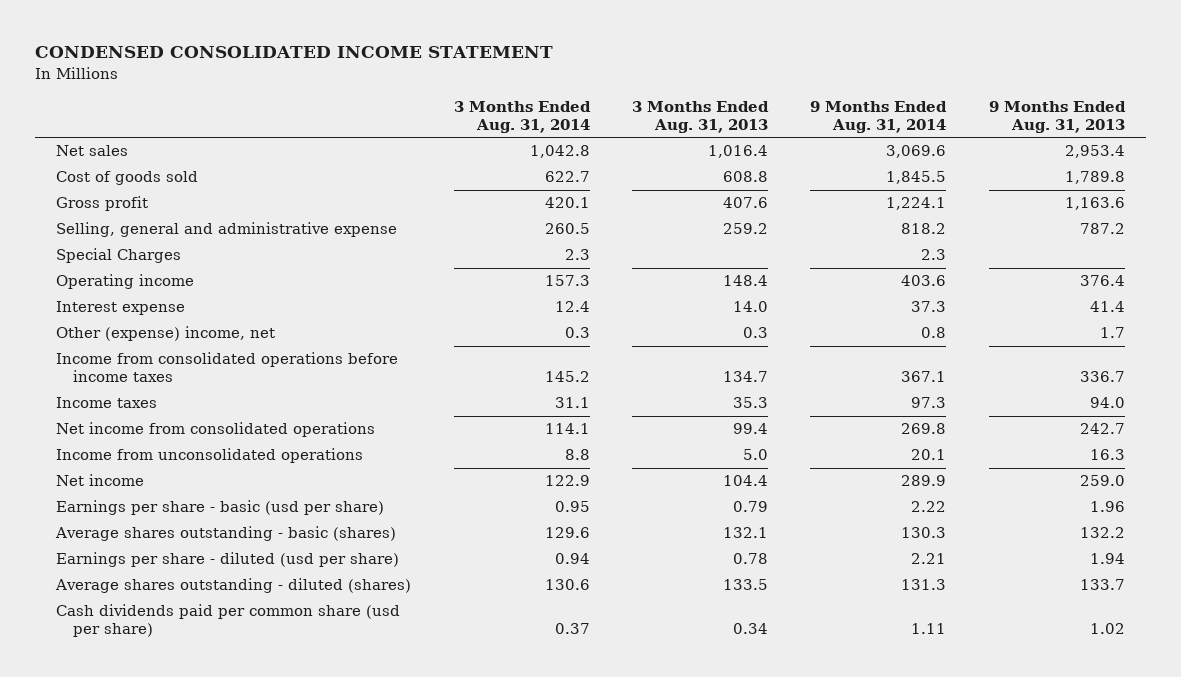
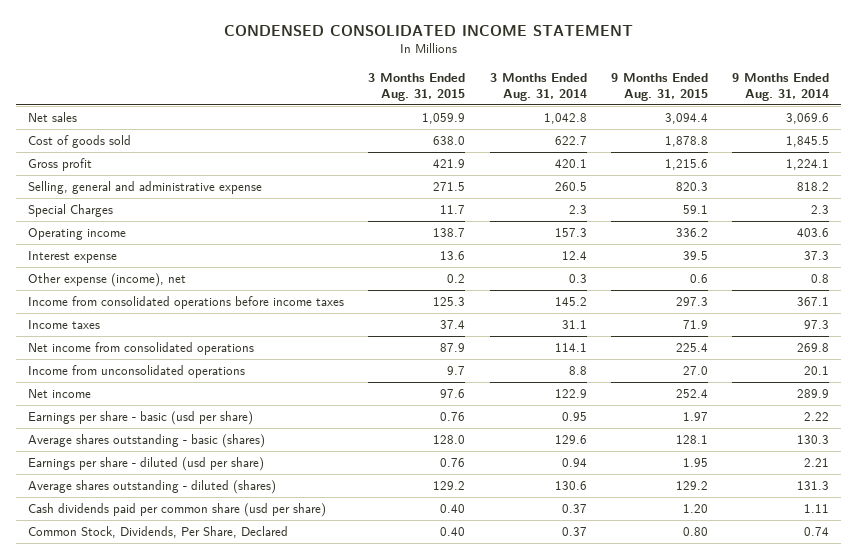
[632,100,770,133] 3 Months Ended Aug. 31, 2013 -> none
[988,100,1126,133] 9 Months Ended Aug. 31, 2013 -> none
none -> [368,73,466,101] 3 Months Ended Aug. 31, 2015
none -> [611,73,709,101] 9 Months Ended Aug. 31, 2015
[56,326,276,342] Other (expense) income, net -> [28,273,187,288] Other expense (income), net
none -> [28,526,289,539] Common Stock, Dividends, Per Share, Declared

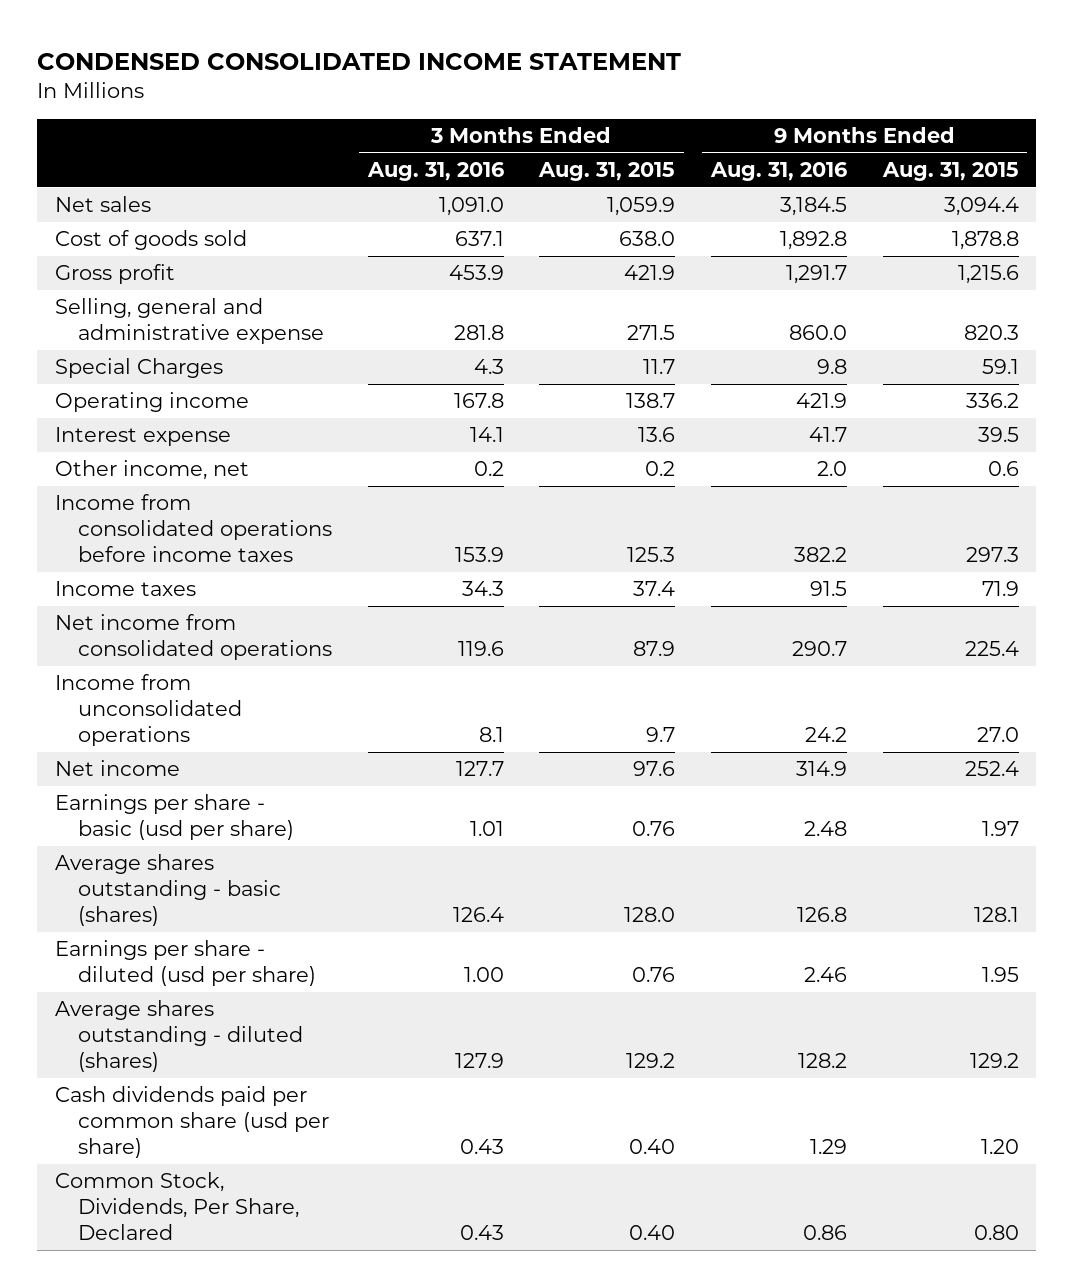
[489,73,587,101] 3 Months Ended Aug. 31, 2014 -> none
[732,73,830,101] 9 Months Ended Aug. 31, 2014 -> none
none -> [366,162,504,182] Aug. 31, 2016
none -> [709,162,847,182] Aug. 31, 2016
[28,273,187,288] Other expense (income), net -> [54,460,249,481] Other income, net

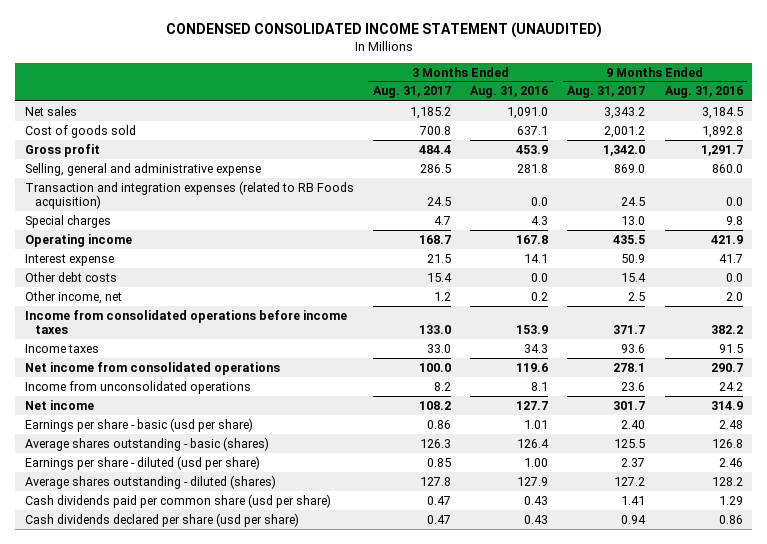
[36,52,681,70] CONDENSED CONSOLIDATED INCOME STATEMENT -> [165,22,602,39] CONDENSED CONSOLIDATED INCOME STATEMENT (UNAUDITED)
[538,162,676,182] Aug. 31, 2015 -> none
[881,162,1019,182] Aug. 31, 2015 -> none
none -> [372,86,451,99] Aug. 31, 2017
none -> [567,86,646,99] Aug. 31, 2017
none -> [24,180,354,210] Transaction and integration expenses (related to RB Foods acquisition)
[54,358,223,379] Special Charges -> [24,214,111,228] Special charges
none -> [24,271,117,282] Other debt costs
[54,1172,300,1241] Common Stock, Dividends, Per Share, Declared -> [24,512,299,527] Cash dividends declared per share (usd per share)

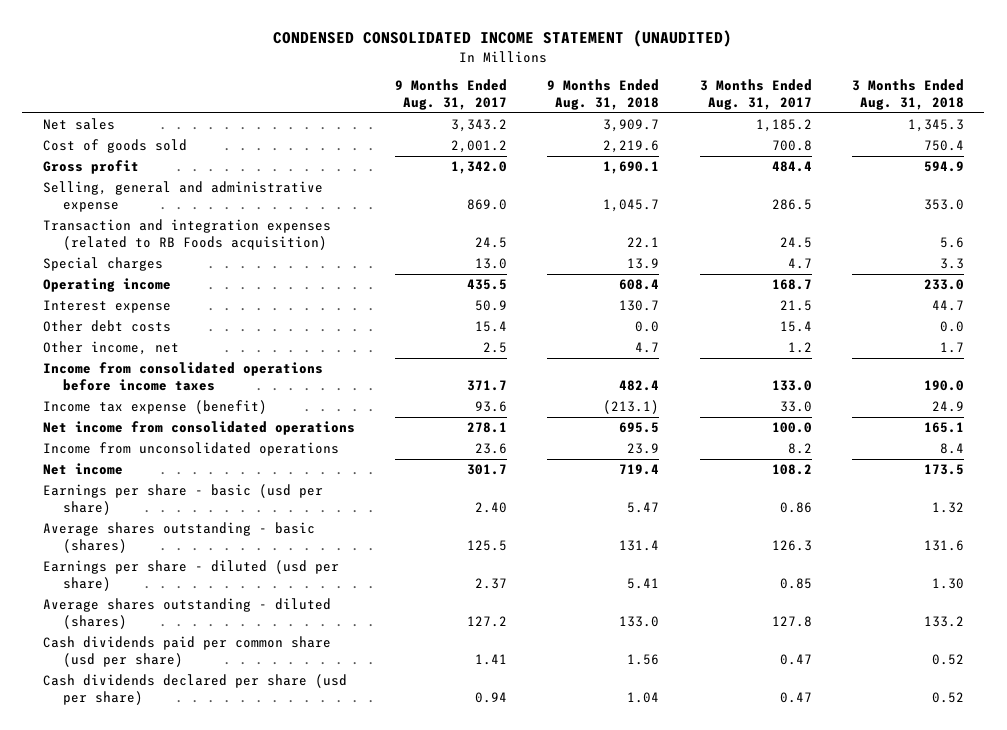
[470,86,549,99] Aug. 31, 2016 -> none
[664,86,743,99] Aug. 31, 2016 -> none
none -> [547,79,660,111] 9 Months Ended Aug. 31, 2018
none -> [852,79,965,111] 3 Months Ended Aug. 31, 2018
[24,343,99,353] Income taxes -> [42,400,267,415] Income tax expense (benefit)

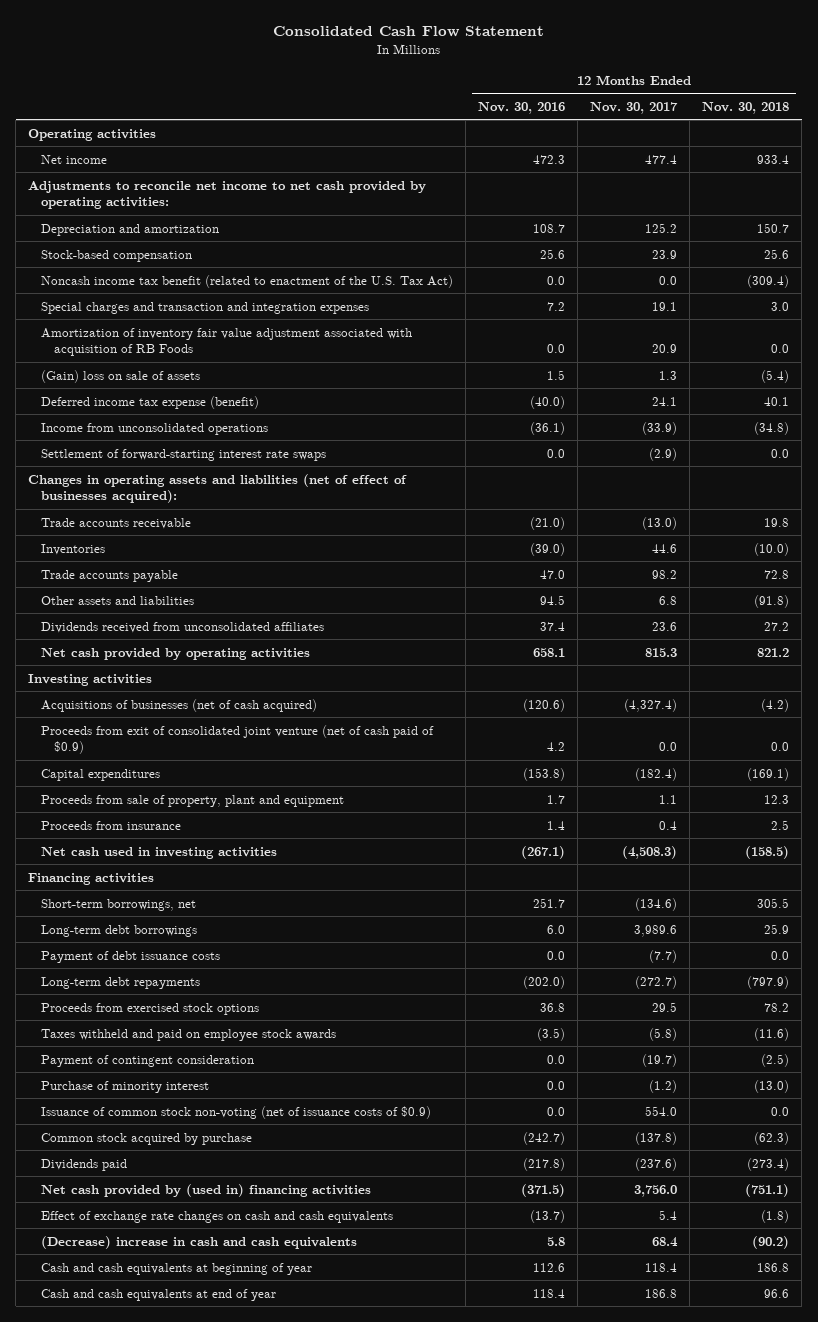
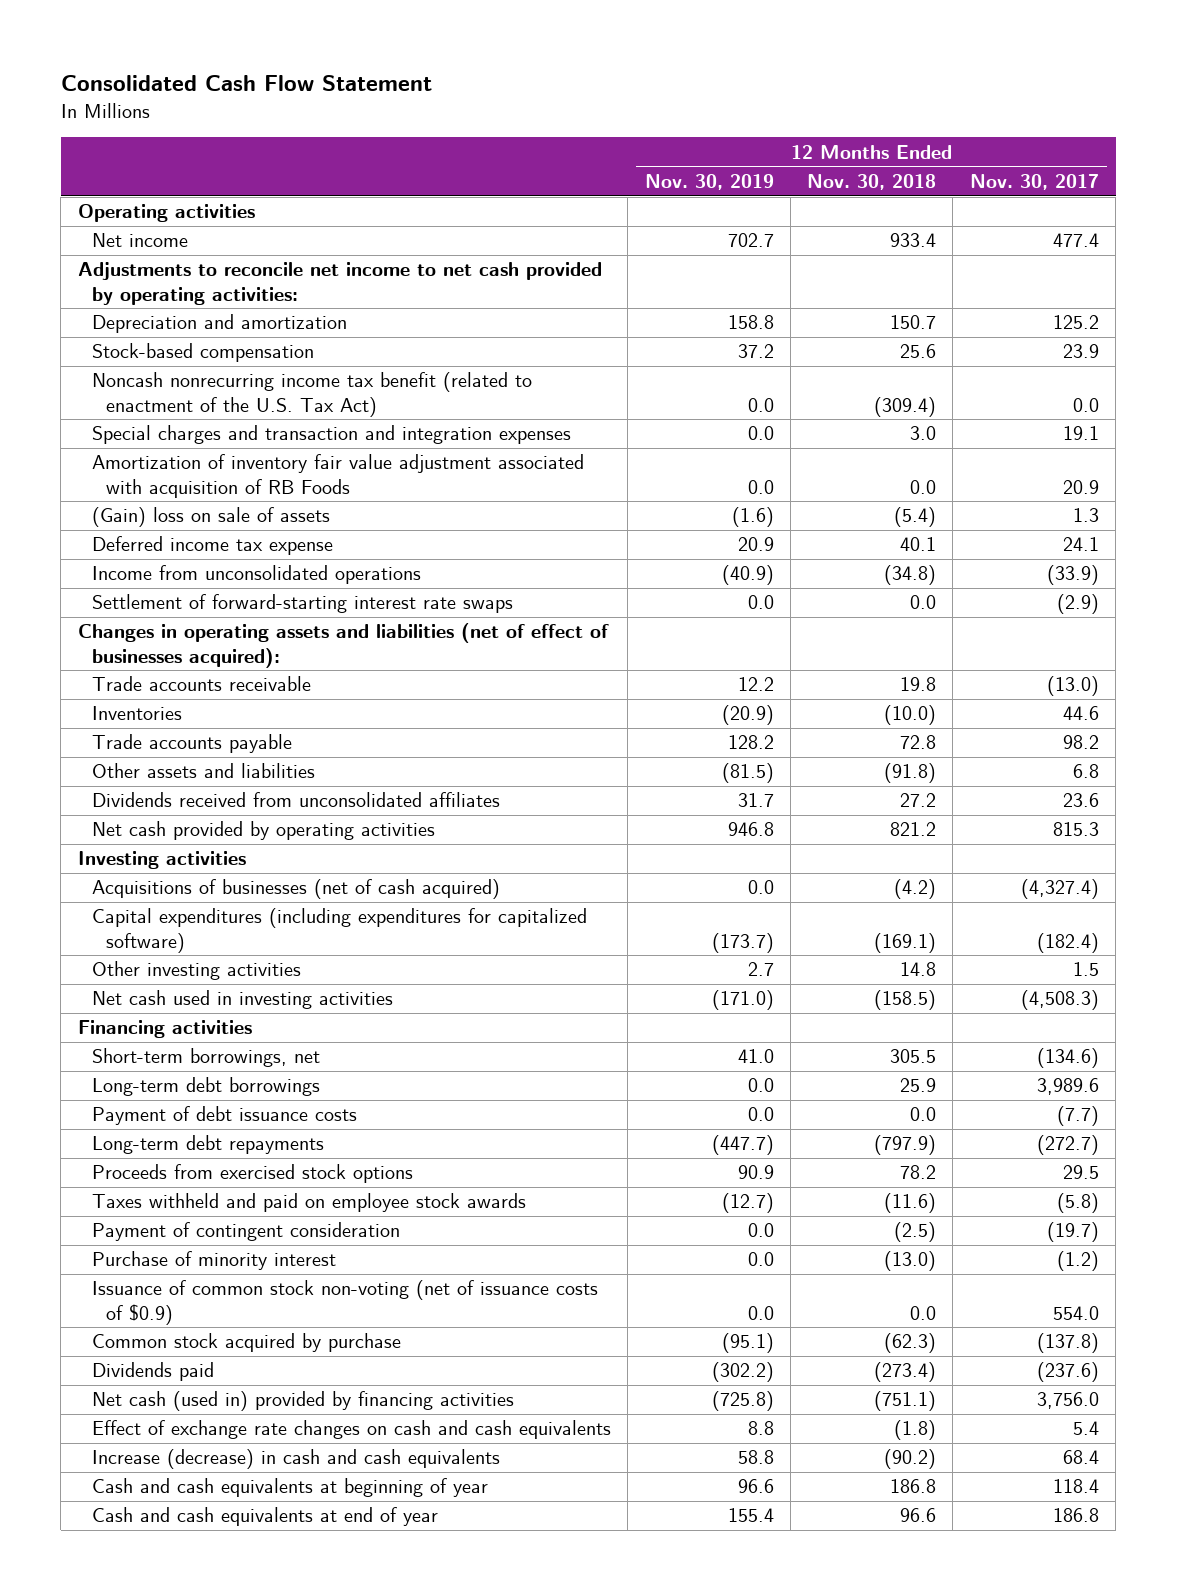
[478,101,566,114] Nov. 30, 2016 -> none
none -> [644,173,774,190] Nov. 30, 2019
[41,274,454,288] Noncash income tax benefit (related to enactment of the U.S. Tax Act) -> [92,372,533,417] Noncash nonrecurring income tax benefit (related to enactment of the U.S. Tax Act)
[41,395,260,409] Deferred income tax expense (benefit) -> [92,536,334,556] Deferred income tax expense
[41,724,435,755] Proceeds from exit of consolidated joint venture (net of cash paid of $0.9) -> none
[41,794,345,807] Proceeds from sale of property, plant and equipment -> none
[41,820,182,830] Proceeds from insurance -> none
[41,768,161,781] Capital expenditures -> [92,908,588,953] Capital expenditures (including expenditures for capitalized software)
none -> [92,961,302,981] Other investing activities
[41,1183,372,1197] Net cash provided by (used in) financing activities -> [92,1391,515,1412] Net cash (used in) provided by financing activities
[41,1235,358,1249] (Decrease) increase in cash and cash equivalents -> [92,1449,501,1470] Increase (decrease) in cash and cash equivalents

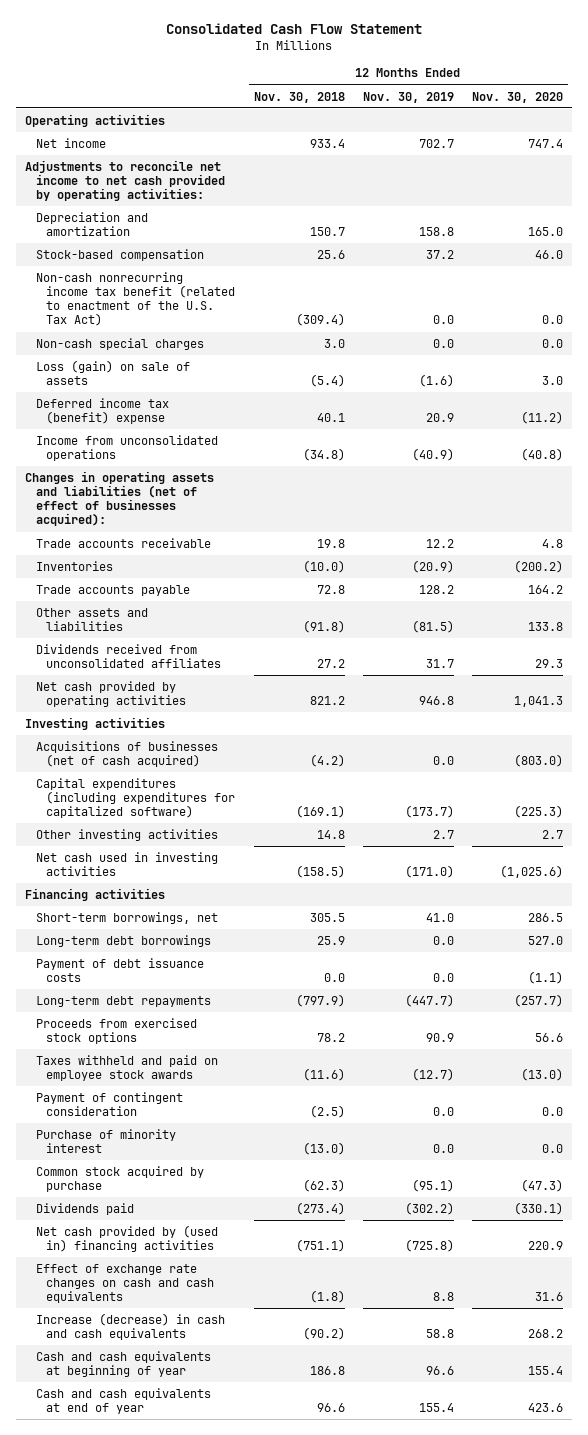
[969,173,1099,190] Nov. 30, 2017 -> none
none -> [472,91,564,103] Nov. 30, 2020
[92,454,585,498] Amortization of inventory fair value adjustment associated with acquisition of RB Foods -> none
[92,372,533,417] Noncash nonrecurring income tax benefit (related to enactment of the U.S. Tax Act) -> [35,271,236,327] Non-cash nonrecurring income tax benefit (related to enactment of the U.S. Tax Act)
[92,425,572,445] Special charges and transaction and integration expenses -> [35,337,204,350] Non-cash special charges
[92,507,331,528] (Gain) loss on sale of assets -> [35,359,190,385] Loss (gain) on sale of assets
[92,536,334,556] Deferred income tax expense -> [35,397,169,424] Deferred income tax (benefit) expense
[92,594,514,614] Settlement of forward-starting interest rate swaps -> none
[92,1280,599,1325] Issuance of common stock non-voting (net of issuance costs of $0.9) -> none
[92,1391,515,1412] Net cash (used in) provided by financing activities -> [35,1224,218,1252] Net cash provided by (used in) financing activities

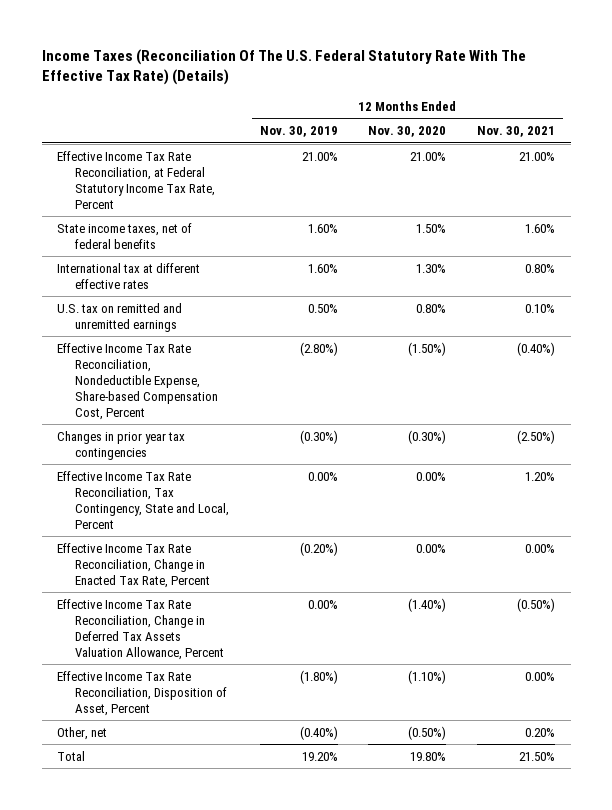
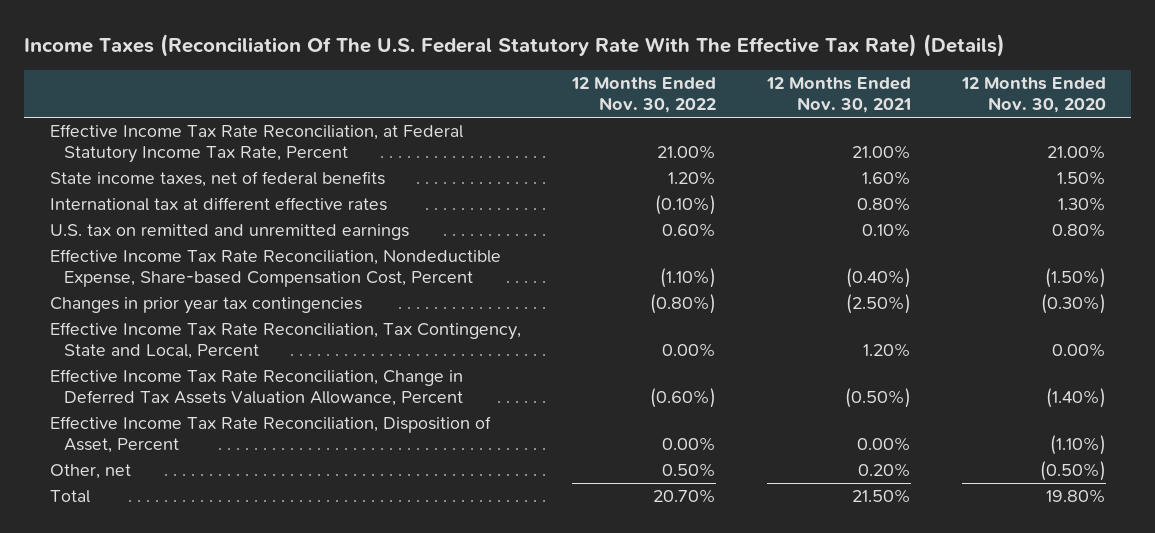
[259,126,338,138] Nov. 30, 2019 -> none
none -> [570,76,716,114] 12 Months Ended Nov. 30, 2022
[56,542,210,588] Effective Income Tax Rate Reconciliation, Change in Enacted Tax Rate, Percent -> none

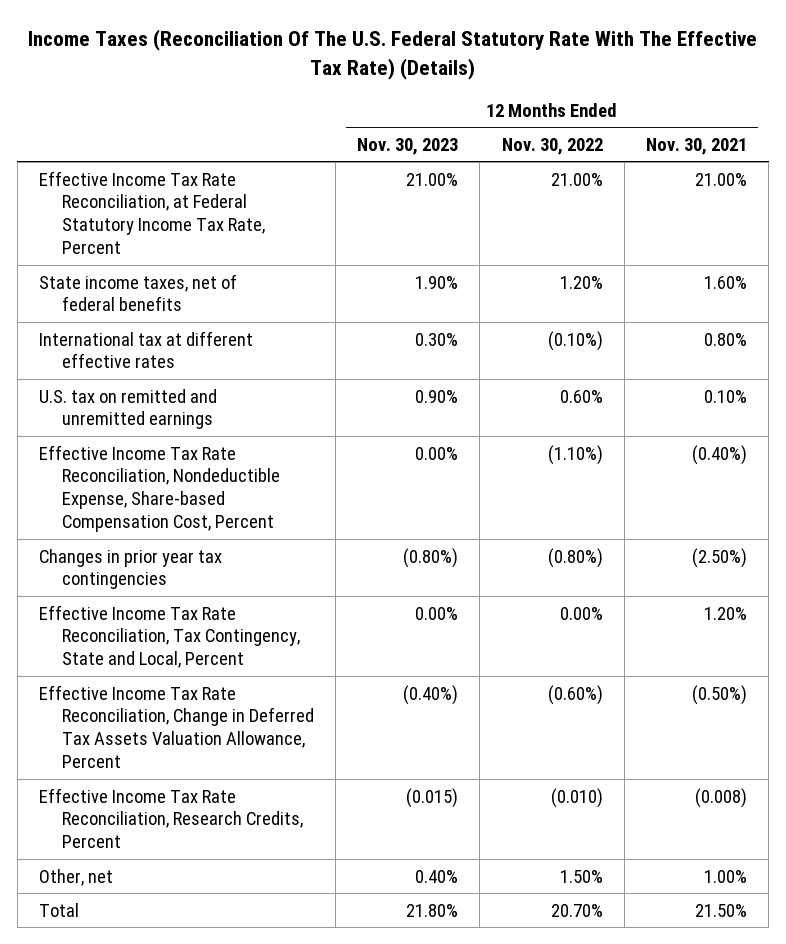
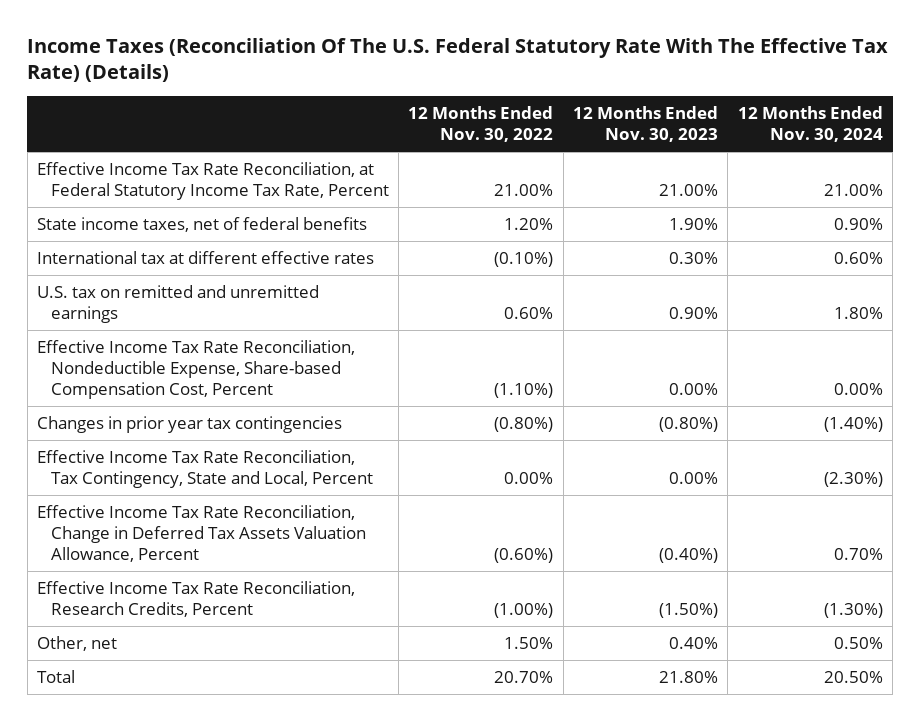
[646,137,748,155] Nov. 30, 2021 -> none
none -> [737,105,883,143] 12 Months Ended Nov. 30, 2024
[406,787,459,808] (0.015) -> [659,603,719,619] (1.50%)
[550,787,603,808] (0.010) -> [494,603,554,619] (1.00%)

